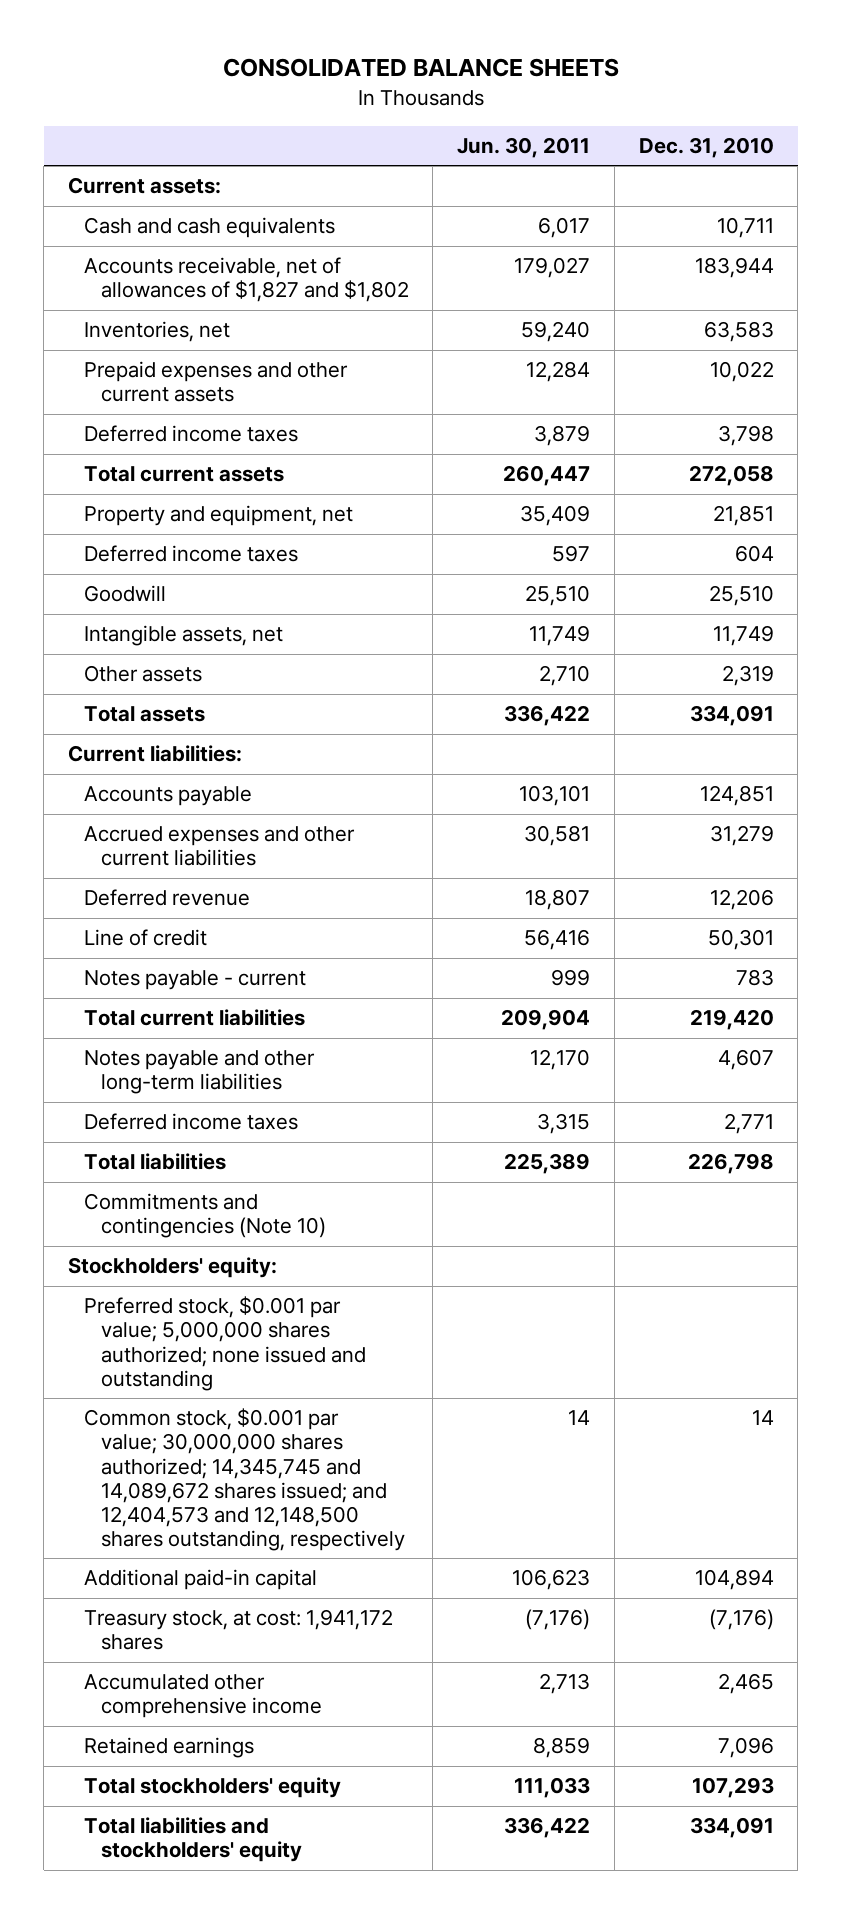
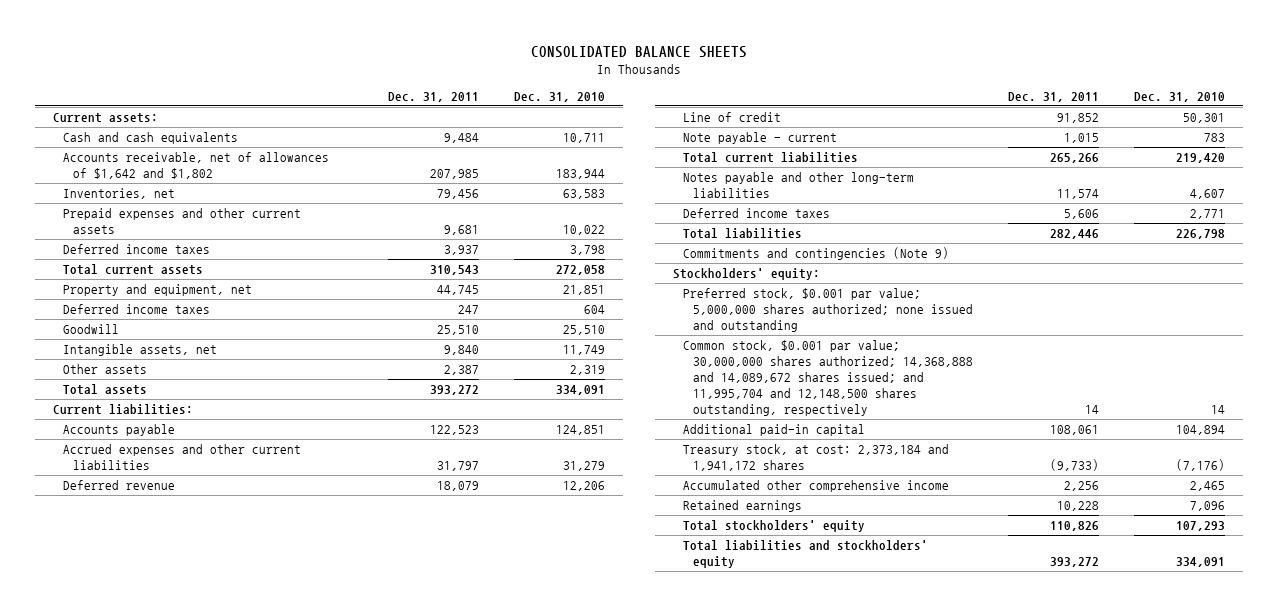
[457,136,591,158] Jun. 30, 2011 -> none
none -> [388,91,480,102] Dec. 31, 2011
[84,257,409,303] Accounts receivable, net of allowances of $1,827 and $1,802 -> [63,152,330,180] Accounts receivable, net of allowances of $1,642 and $1,802
[84,970,307,991] Notes payable - current -> [683,132,838,145] Note payable - current
[84,1193,326,1239] Commitments and contingencies (Note 10) -> [683,247,950,261] Commitments and contingencies (Note 9)
[84,1408,405,1551] Common stock, $0.001 par value; 30,000,000 shares authorized; 14,345,745 and 14,089,672 shares issued; and 12,404,573 and 12,148,500 shares outstanding, respectively -> [683,340,974,417] Common stock, $0.001 par value; 30,000,000 shares authorized; 14,368,888 and 14,089,672 shares issued; and 11,995,704 and 12,148,500 shares outstanding, respectively
[84,1609,394,1651] Treasury stock, at cost: 1,941,172 shares -> [683,444,950,472] Treasury stock, at cost: 2,373,184 and 1,941,172 shares

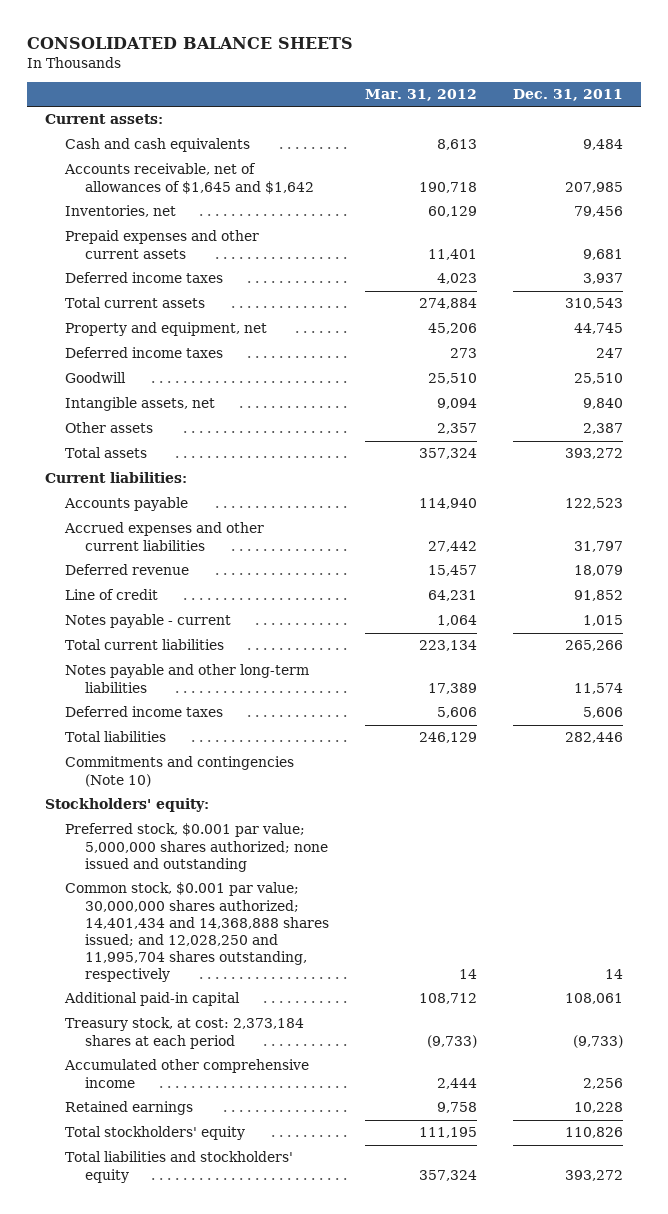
[514,91,606,102] Dec. 31, 2010 -> none
none -> [364,88,477,101] Mar. 31, 2012
[63,152,330,180] Accounts receivable, net of allowances of $1,642 and $1,802 -> [64,163,314,194] Accounts receivable, net of allowances of $1,645 and $1,642
[683,132,838,145] Note payable - current -> [65,614,232,629] Notes payable - current
[683,247,950,261] Commitments and contingencies (Note 9) -> [65,756,295,787] Commitments and contingencies (Note 10)
[683,340,974,417] Common stock, $0.001 par value; 30,000,000 shares authorized; 14,368,888 and 14,089,672 shares issued; and 11,995,704 and 12,148,500 shares outstanding, respectively -> [65,882,329,983] Common stock, $0.001 par value; 30,000,000 shares authorized; 14,401,434 and 14,368,888 shares issued; and 12,028,250 and 11,995,704 shares outstanding, respectively
[683,444,950,472] Treasury stock, at cost: 2,373,184 and 1,941,172 shares -> [65,1017,305,1049] Treasury stock, at cost: 2,373,184 shares at each period

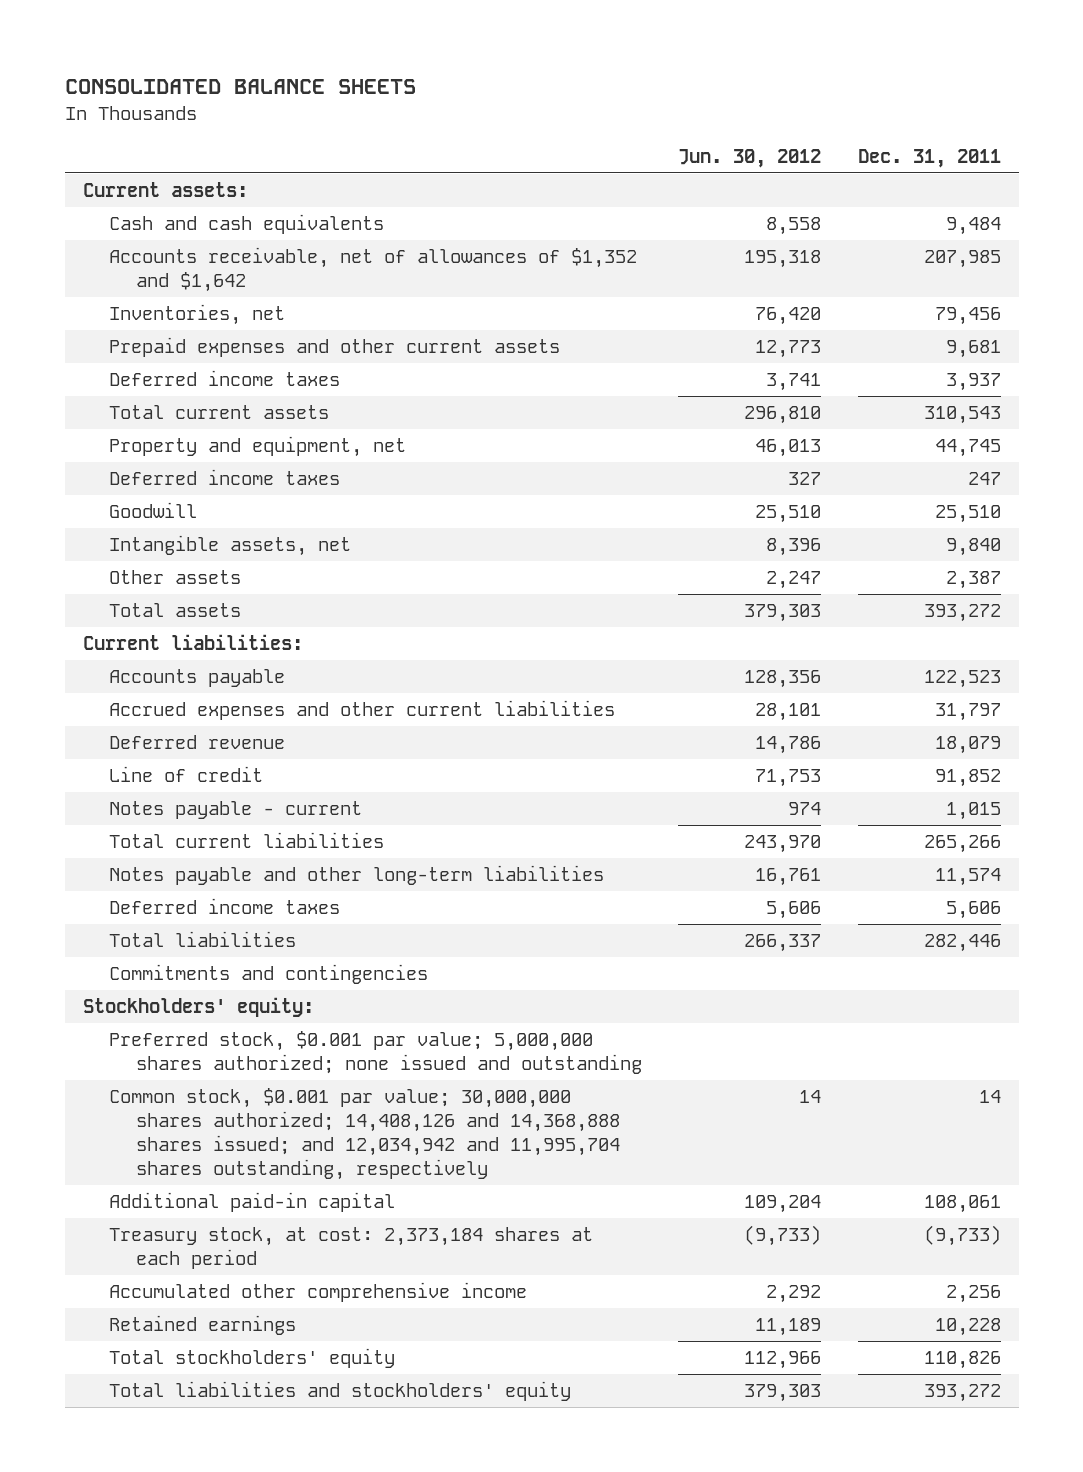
[364,88,477,101] Mar. 31, 2012 -> none
none -> [678,148,822,168] Jun. 30, 2012
[64,163,314,194] Accounts receivable, net of allowances of $1,645 and $1,642 -> [109,247,638,293] Accounts receivable, net of allowances of $1,352 and $1,642
[65,756,295,787] Commitments and contingencies (Note 10) -> [109,964,429,985] Commitments and contingencies
[65,882,329,983] Common stock, $0.001 par value; 30,000,000 shares authorized; 14,401,434 and 14,368,888 shares issued; and 12,028,250 and 11,995,704 shares outstanding, respectively -> [109,1088,621,1180] Common stock, $0.001 par value; 30,000,000 shares authorized; 14,408,126 and 14,368,888 shares issued; and 12,034,942 and 11,995,704 shares outstanding, respectively

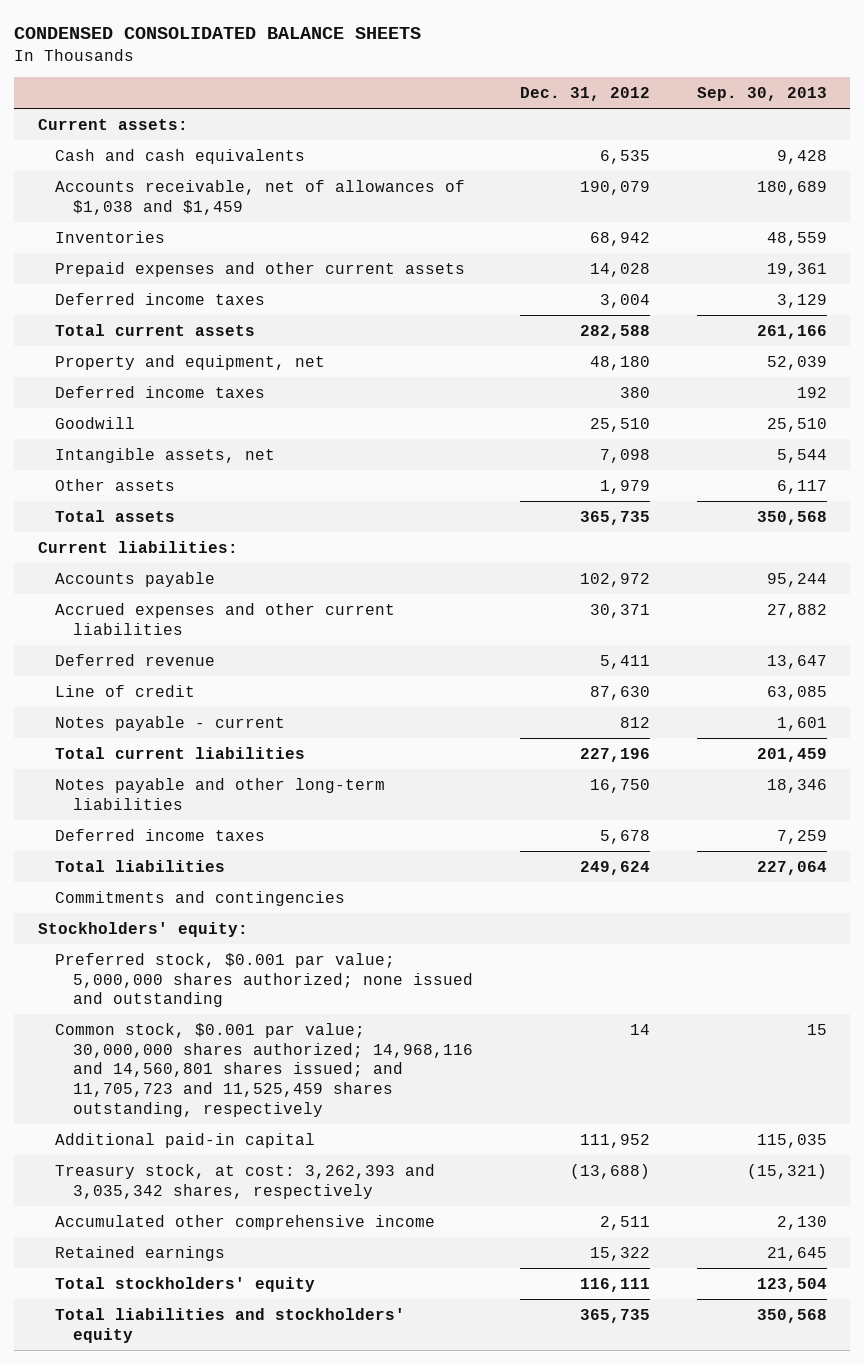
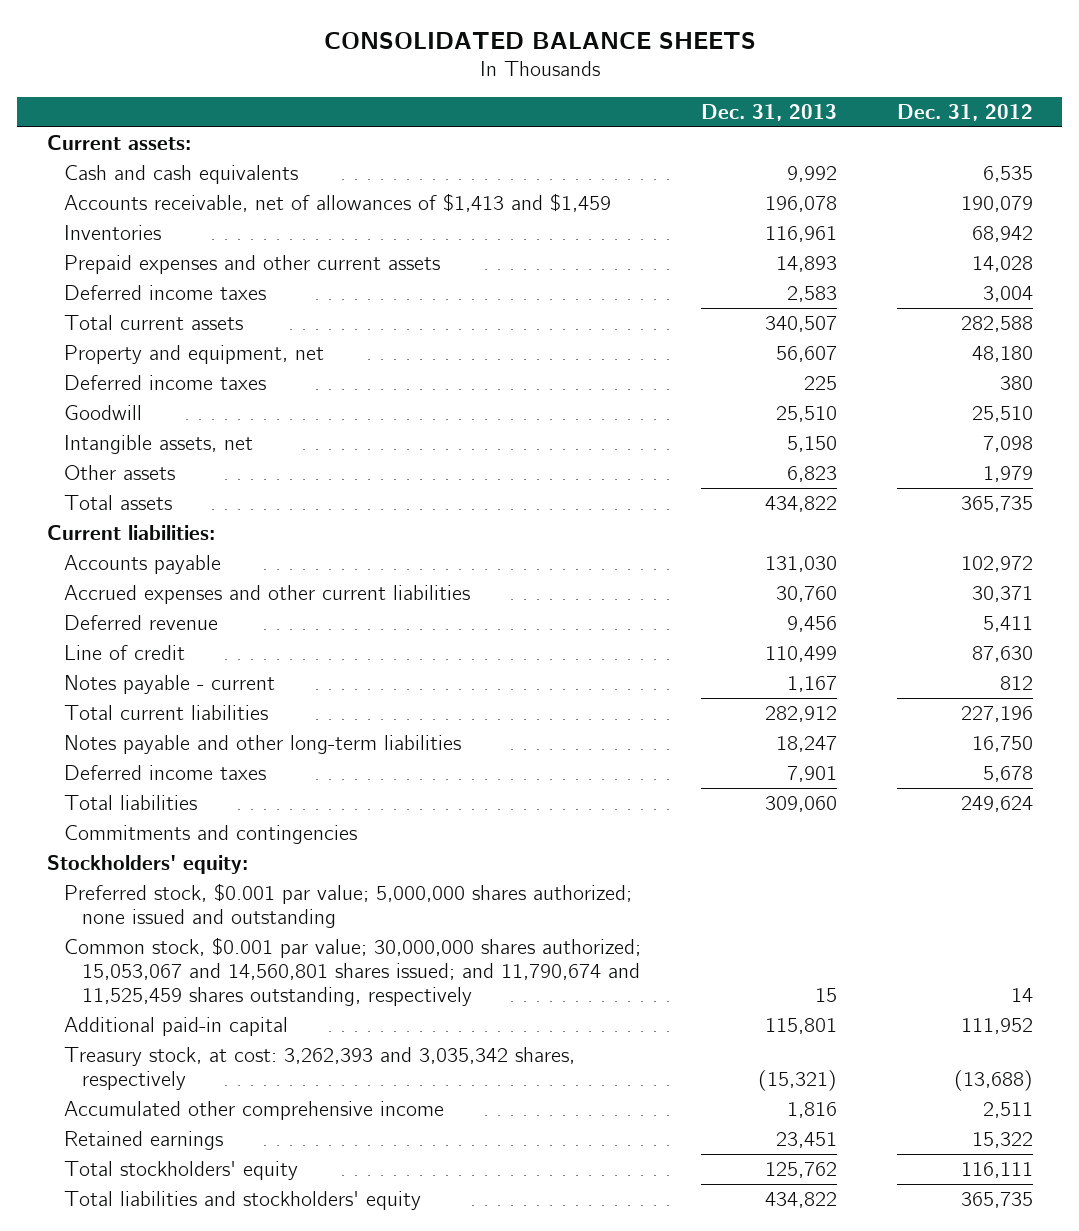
[14,27,422,40] CONDENSED CONSOLIDATED BALANCE SHEETS -> [323,31,756,49] CONSOLIDATED BALANCE SHEETS
[696,87,827,102] Sep. 30, 2013 -> none
none -> [700,103,837,121] Dec. 31, 2013
[55,179,466,215] Accounts receivable, net of allowances of $1,038 and $1,459 -> [64,193,612,213] Accounts receivable, net of allowances of $1,413 and $1,459
[55,1022,473,1118] Common stock, $0.001 par value; 30,000,000 shares authorized; 14,968,116 and 14,560,801 shares issued; and 11,705,723 and 11,525,459 shares outstanding, respectively -> [64,937,642,1007] Common stock, $0.001 par value; 30,000,000 shares authorized; 15,053,067 and 14,560,801 shares issued; and 11,790,674 and 11,525,459 shares outstanding, respectively

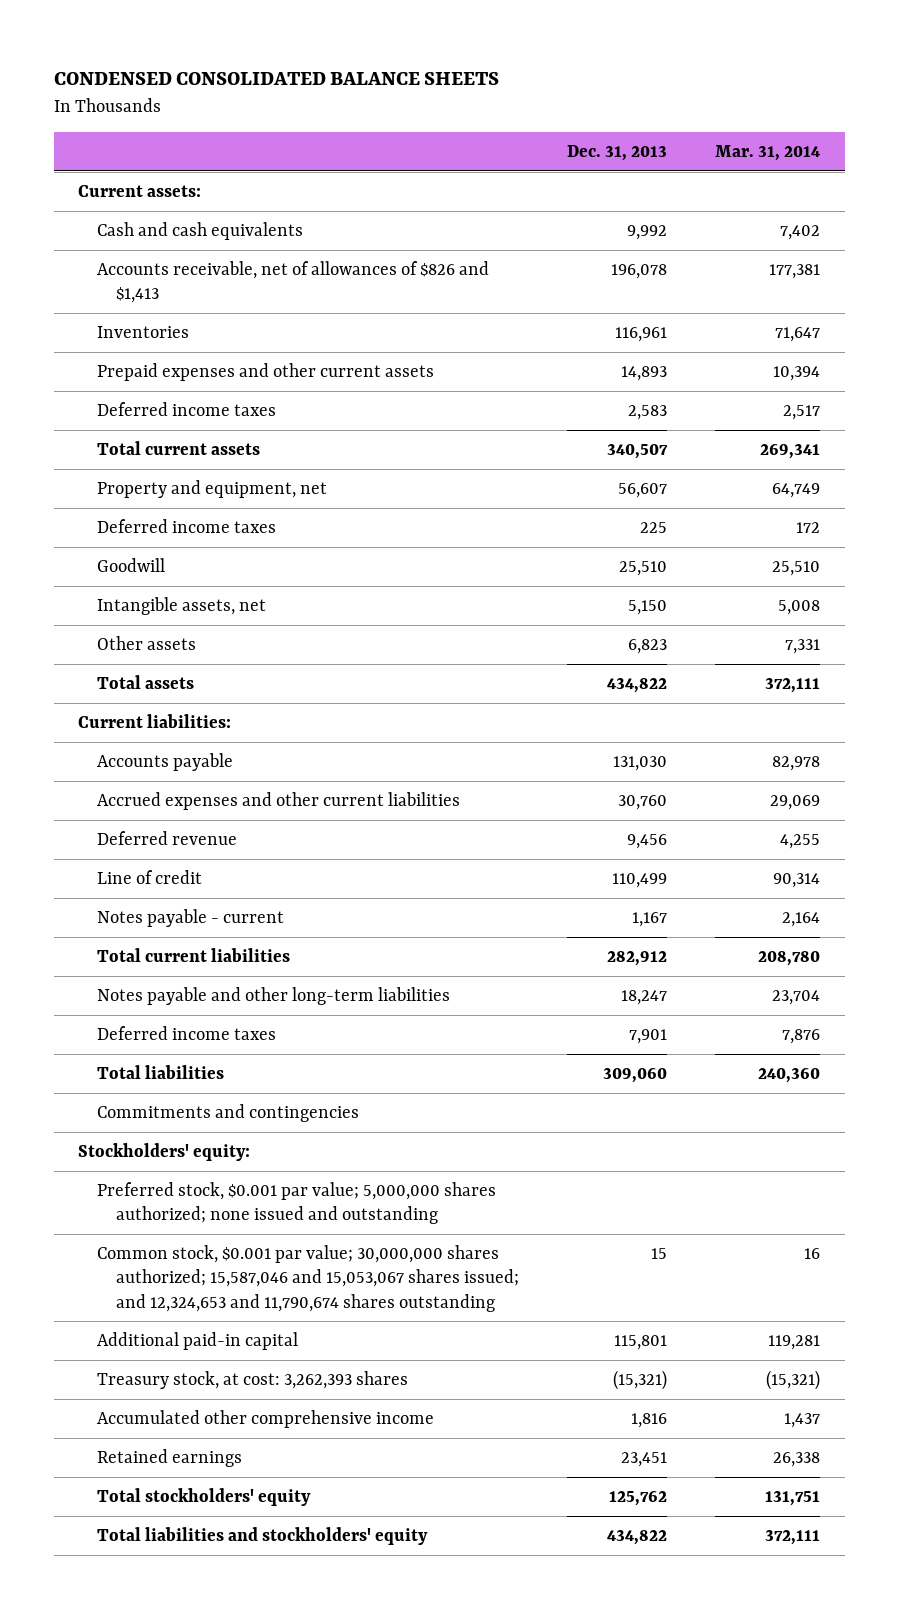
[323,31,756,49] CONSOLIDATED BALANCE SHEETS -> [53,71,499,85] CONDENSED CONSOLIDATED BALANCE SHEETS
[896,103,1033,121] Dec. 31, 2012 -> none
none -> [715,145,821,162] Mar. 31, 2014
[64,193,612,213] Accounts receivable, net of allowances of $1,413 and $1,459 -> [96,261,489,304] Accounts receivable, net of allowances of $826 and $1,413
[64,937,642,1007] Common stock, $0.001 par value; 30,000,000 shares authorized; 15,053,067 and 14,560,801 shares issued; and 11,790,674 and 11,525,459 shares outstanding, respectively -> [96,1245,519,1312] Common stock, $0.001 par value; 30,000,000 shares authorized; 15,587,046 and 15,053,067 shares issued; and 12,324,653 and 11,790,674 shares outstanding
[64,1047,576,1091] Treasury stock, at cost: 3,262,393 and 3,035,342 shares, respectively -> [96,1371,408,1390] Treasury stock, at cost: 3,262,393 shares

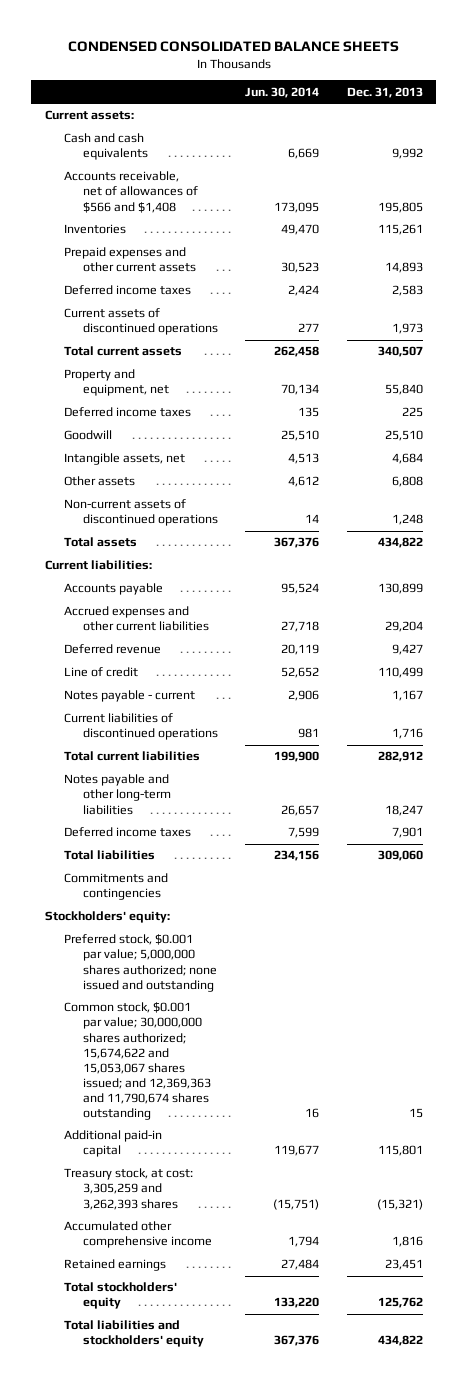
[715,145,821,162] Mar. 31, 2014 -> none
none -> [245,86,320,98] Jun. 30, 2014
[96,261,489,304] Accounts receivable, net of allowances of $826 and $1,413 -> [63,171,198,213] Accounts receivable, net of allowances of $566 and $1,408
[611,264,668,280] 196,078 -> [377,201,423,213] 195,805
[615,327,668,343] 116,961 -> [377,224,423,236] 115,261
none -> [63,308,218,336] Current assets of discontinued operations
[618,483,668,499] 56,607 -> [384,384,423,396] 55,840
[628,600,668,616] 5,150 -> [391,453,423,465] 4,684
[628,639,668,655] 6,823 -> [391,476,423,488] 6,808
none -> [63,499,218,527] Non-current assets of discontinued operations
[613,756,668,772] 131,030 -> [377,583,423,595] 130,899
[618,795,668,811] 30,760 -> [384,621,423,633] 29,204
[627,834,668,850] 9,456 -> [391,644,423,656] 9,427
none -> [63,713,218,741] Current liabilities of discontinued operations
[96,1245,519,1312] Common stock, $0.001 par value; 30,000,000 shares authorized; 15,587,046 and 15,053,067 shares issued; and 12,324,653 and 11,790,674 shares outstanding -> [63,1002,211,1121] Common stock, $0.001 par value; 30,000,000 shares authorized; 15,674,622 and 15,053,067 shares issued; and 12,369,363 and 11,790,674 shares outstanding
[96,1371,408,1390] Treasury stock, at cost: 3,262,393 shares -> [63,1168,193,1210] Treasury stock, at cost: 3,305,259 and 3,262,393 shares

